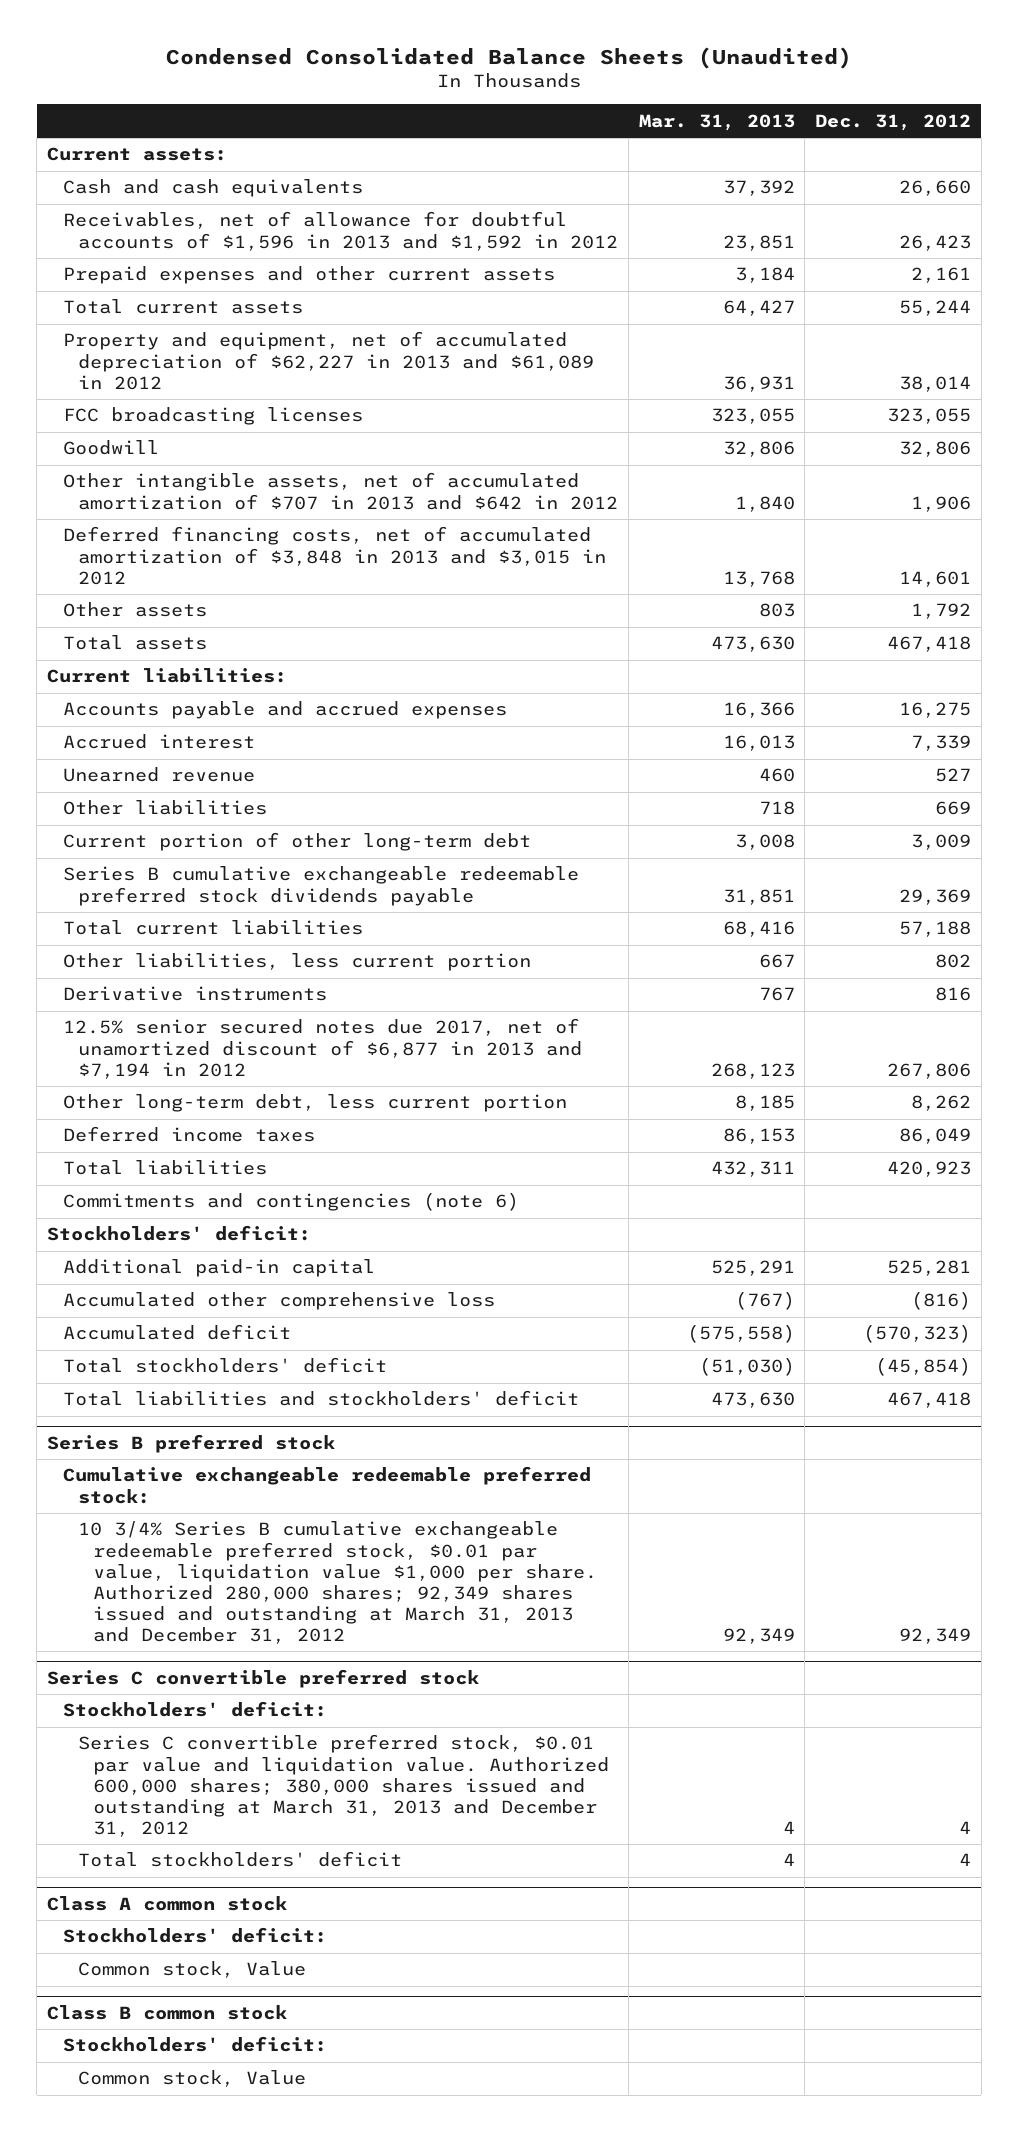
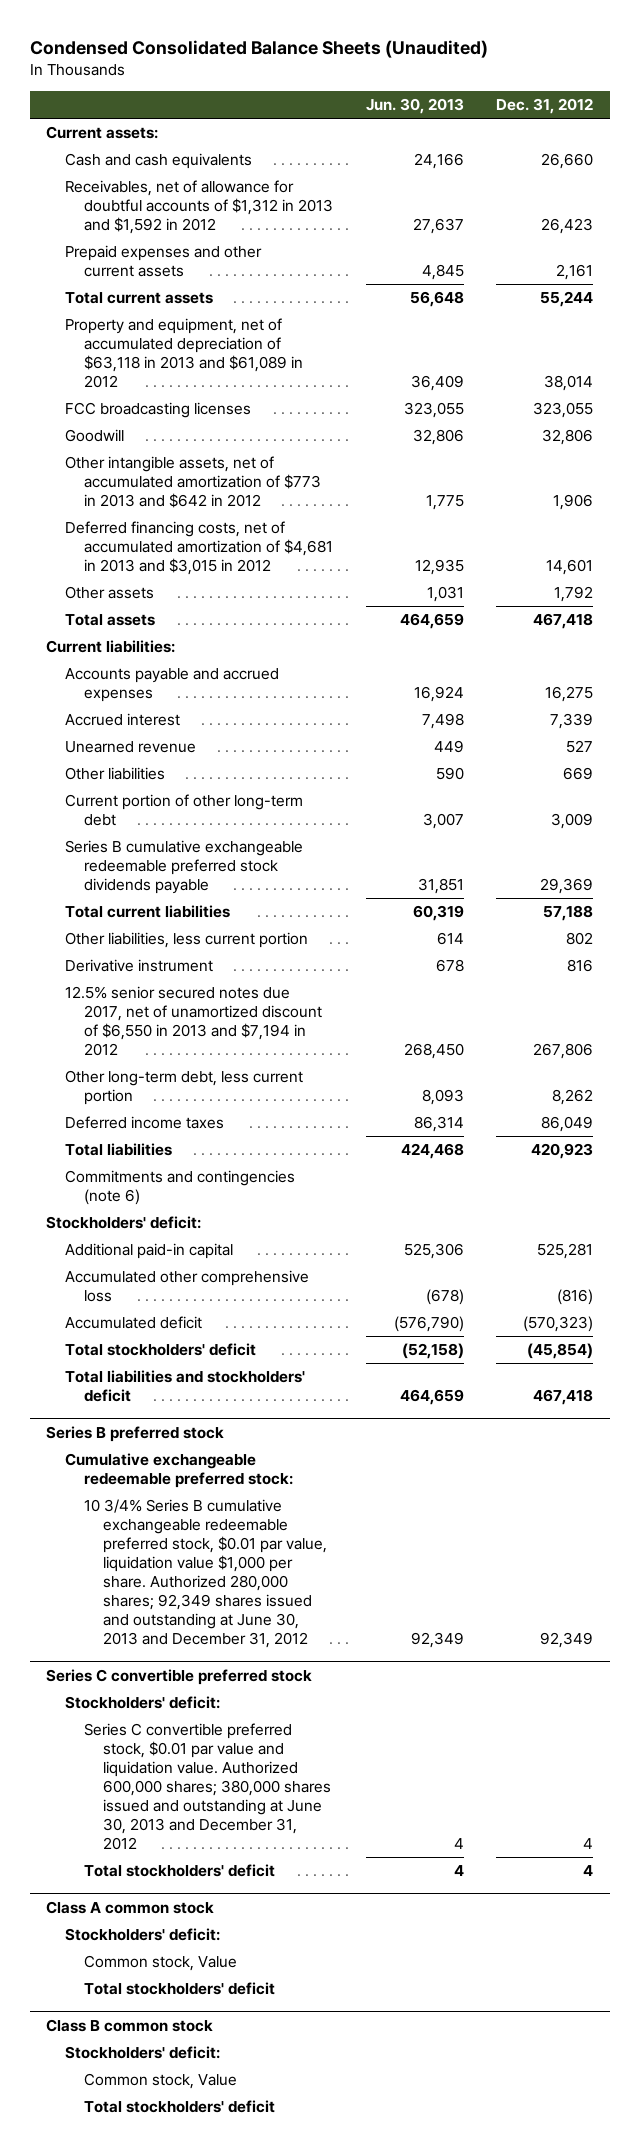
[638,113,795,131] Mar. 31, 2013 -> none
none -> [365,98,464,115] Jun. 30, 2013
[62,211,618,251] Receivables, net of allowance for doubtful accounts of $1,596 in 2013 and $1,592 in 2012 -> [65,180,334,235] Receivables, net of allowance for doubtful accounts of $1,312 in 2013 and $1,592 in 2012
[62,331,594,390] Property and equipment, net of accumulated depreciation of $62,227 in 2013 and $61,089 in 2012 -> [65,318,304,389] Property and equipment, net of accumulated depreciation of $63,118 in 2013 and $61,089 in 2012
[62,472,618,510] Other intangible assets, net of accumulated amortization of $707 in 2013 and $642 in 2012 -> [65,456,322,509] Other intangible assets, net of accumulated amortization of $773 in 2013 and $642 in 2012
[62,526,606,585] Deferred financing costs, net of accumulated amortization of $3,848 in 2013 and $3,015 in 2012 -> [65,521,334,576] Deferred financing costs, net of accumulated amortization of $4,681 in 2013 and $3,015 in 2012
[62,986,327,1002] Derivative instruments -> [65,959,214,973] Derivative instrument
[62,1018,582,1079] 12.5% senior secured notes due 2017, net of unamortized discount of $6,877 in 2013 and $7,194 in 2012 -> [65,986,323,1057] 12.5% senior secured notes due 2017, net of unamortized discount of $6,550 in 2013 and $7,194 in 2012
[77,1521,598,1644] 10 3/4% Series B cumulative exchangeable redeemable preferred stock, $0.01 par value, liquidation value $1,000 per share. Authorized 280,000 shares; 92,349 shares issued and outstanding at March 31, 2013 and December 31, 2012 -> [84,1499,328,1649] 10 3/4% Series B cumulative exchangeable redeemable preferred stock, $0.01 par value, liquidation value $1,000 per share. Authorized 280,000 shares; 92,349 shares issued and outstanding at June 30, 2013 and December 31, 2012
[77,1734,610,1837] Series C convertible preferred stock, $0.01 par value and liquidation value. Authorized 600,000 shares; 380,000 shares issued and outstanding at March 31, 2013 and December 31, 2012 -> [84,1723,332,1851] Series C convertible preferred stock, $0.01 par value and liquidation value. Authorized 600,000 shares; 380,000 shares issued and outstanding at June 30, 2013 and December 31, 2012
none -> [84,1982,276,1996] Total stockholders' deficit
none -> [84,2100,276,2114] Total stockholders' deficit

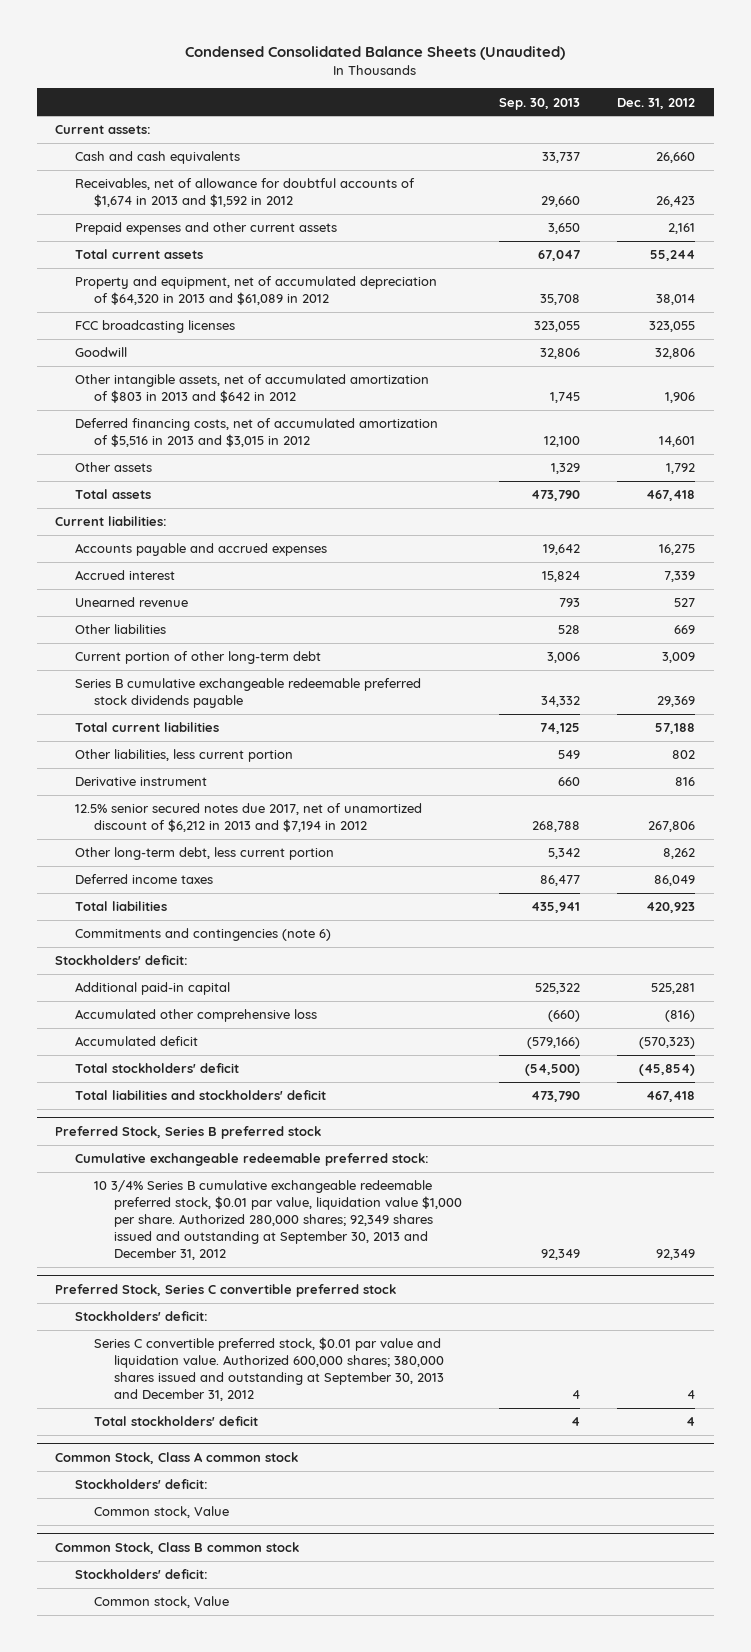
[365,98,464,115] Jun. 30, 2013 -> none
none -> [498,97,580,110] Sep. 30, 2013
[65,180,334,235] Receivables, net of allowance for doubtful accounts of $1,312 in 2013 and $1,592 in 2012 -> [74,178,415,208] Receivables, net of allowance for doubtful accounts of $1,674 in 2013 and $1,592 in 2012
[65,318,304,389] Property and equipment, net of accumulated depreciation of $63,118 in 2013 and $61,089 in 2012 -> [74,276,437,306] Property and equipment, net of accumulated depreciation of $64,320 in 2013 and $61,089 in 2012
[65,456,322,509] Other intangible assets, net of accumulated amortization of $773 in 2013 and $642 in 2012 -> [74,374,429,404] Other intangible assets, net of accumulated amortization of $803 in 2013 and $642 in 2012
[65,521,334,576] Deferred financing costs, net of accumulated amortization of $4,681 in 2013 and $3,015 in 2012 -> [74,418,438,448] Deferred financing costs, net of accumulated amortization of $5,516 in 2013 and $3,015 in 2012
[65,986,323,1057] 12.5% senior secured notes due 2017, net of unamortized discount of $6,550 in 2013 and $7,194 in 2012 -> [74,803,422,833] 12.5% senior secured notes due 2017, net of unamortized discount of $6,212 in 2013 and $7,194 in 2012
[45,1425,224,1442] Series B preferred stock -> [55,1125,322,1139] Preferred Stock, Series B preferred stock
[84,1499,328,1649] 10 3/4% Series B cumulative exchangeable redeemable preferred stock, $0.01 par value, liquidation value $1,000 per share. Authorized 280,000 shares; 92,349 shares issued and outstanding at June 30, 2013 and December 31, 2012 -> [94,1180,462,1261] 10 3/4% Series B cumulative exchangeable redeemable preferred stock, $0.01 par value, liquidation value $1,000 per share. Authorized 280,000 shares; 92,349 shares issued and outstanding at September 30, 2013 and December 31, 2012
[45,1668,312,1685] Series C convertible preferred stock -> [55,1283,397,1297] Preferred Stock, Series C convertible preferred stock
[84,1723,332,1851] Series C convertible preferred stock, $0.01 par value and liquidation value. Authorized 600,000 shares; 380,000 shares issued and outstanding at June 30, 2013 and December 31, 2012 -> [94,1337,444,1402] Series C convertible preferred stock, $0.01 par value and liquidation value. Authorized 600,000 shares; 380,000 shares issued and outstanding at September 30, 2013 and December 31, 2012
[45,1900,214,1914] Class A common stock -> [55,1451,299,1464] Common Stock, Class A common stock
[84,1982,276,1996] Total stockholders' deficit -> none
[45,2018,213,2032] Class B common stock -> [55,1541,300,1554] Common Stock, Class B common stock
[84,2100,276,2114] Total stockholders' deficit -> none

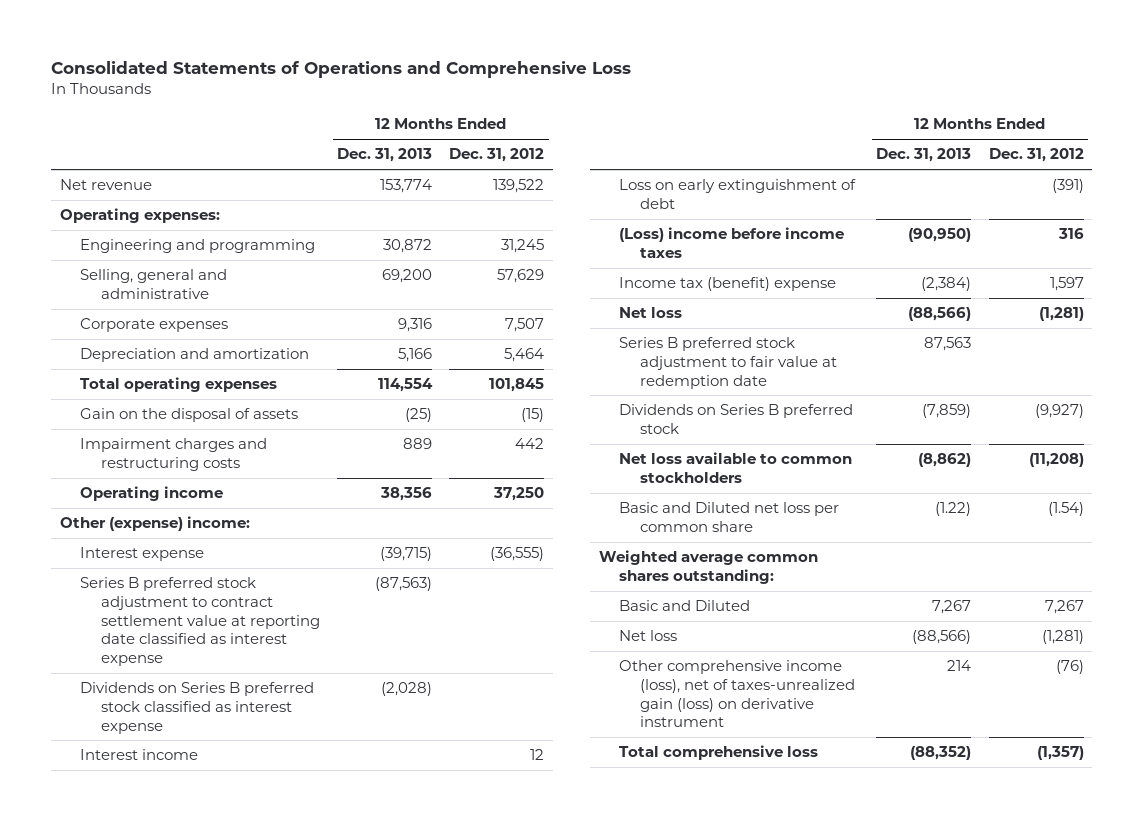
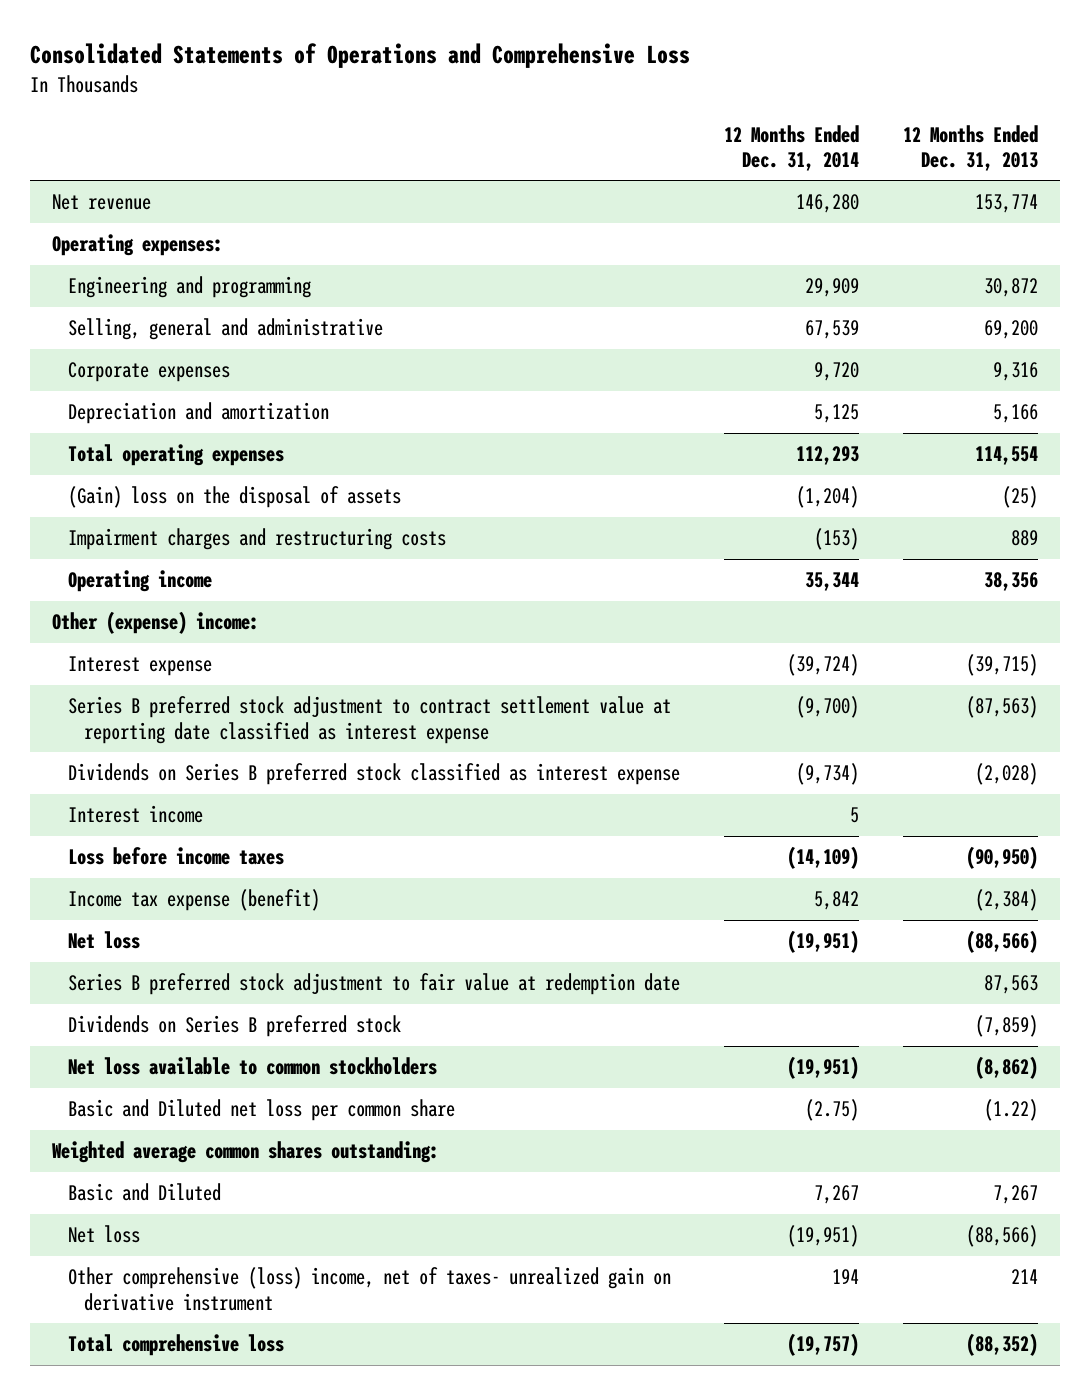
[449,148,545,163] Dec. 31, 2012 -> none
none -> [724,124,860,171] 12 Months Ended Dec. 31, 2014
[80,408,299,423] Gain on the disposal of assets -> [68,486,402,509] (Gain) loss on the disposal of assets
[619,179,857,209] Loss on early extinguishment of debt -> none
[619,227,845,258] (Loss) income before income taxes -> [68,847,285,866] Loss before income taxes
[619,277,837,292] Income tax (benefit) expense -> [68,889,321,912] Income tax expense (benefit)
[619,660,856,728] Other comprehensive income (loss), net of taxes-unrealized gain (loss) on derivative instrument -> [68,1267,672,1311] Other comprehensive (loss) income, net of taxes- unrealized gain on derivative instrument

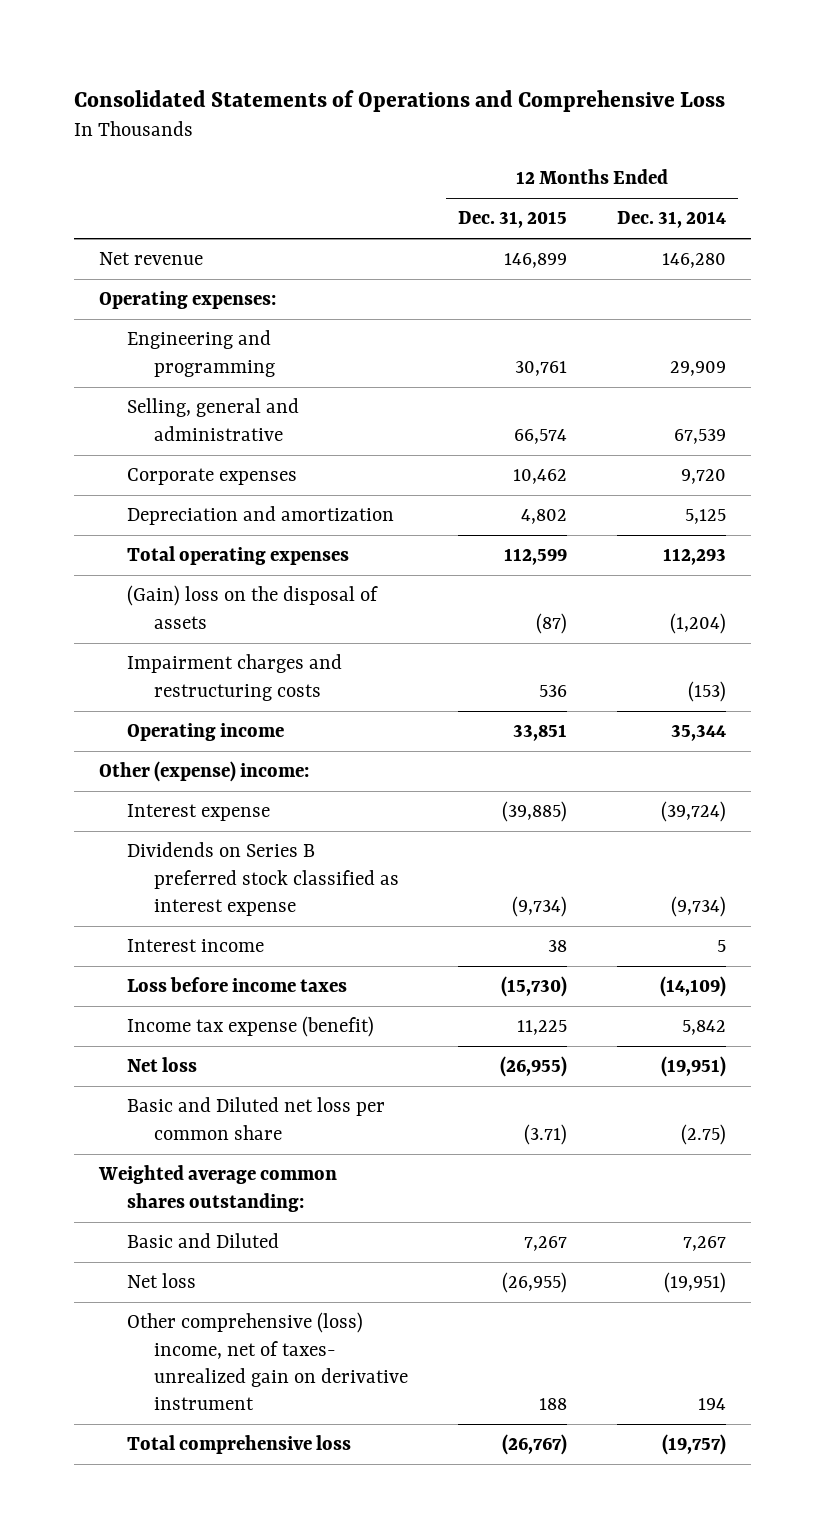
[903,124,1039,171] 12 Months Ended Dec. 31, 2013 -> none
none -> [458,211,568,229] Dec. 31, 2015
[68,696,672,744] Series B preferred stock adjustment to contract settlement value at reporting date classified as interest expense -> none
[68,973,681,996] Series B preferred stock adjustment to fair value at redemption date -> none
[68,1015,402,1038] Dividends on Series B preferred stock -> none
[68,1057,438,1076] Net loss available to common stockholders -> none

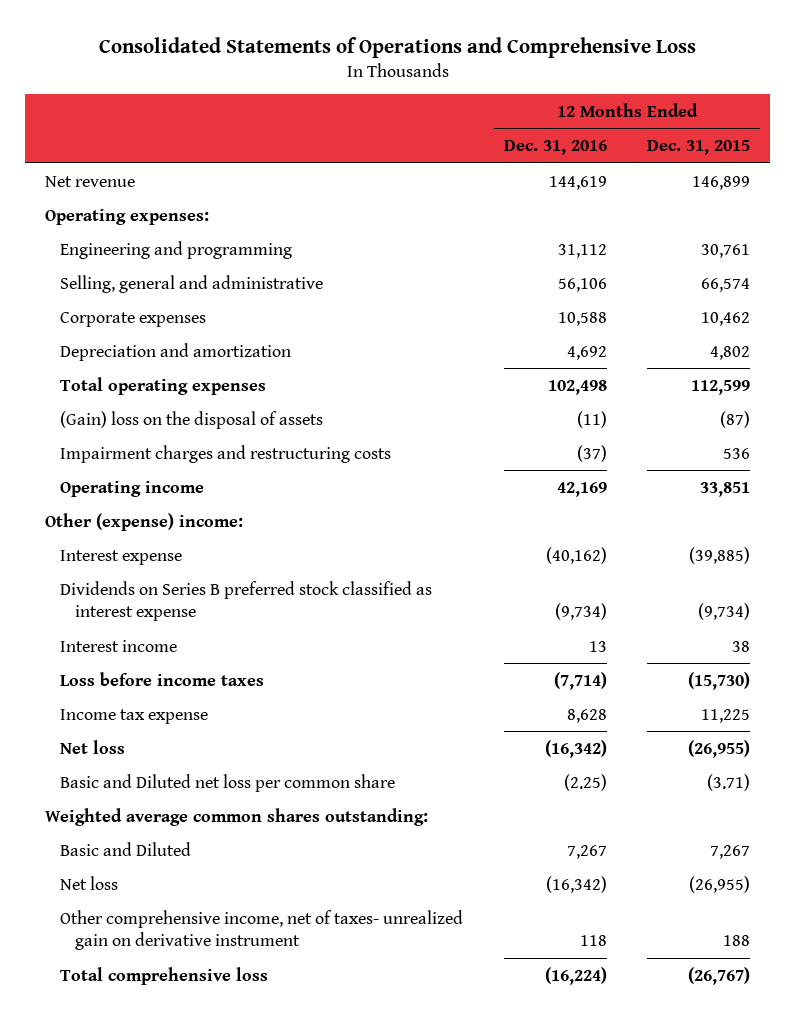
[616,211,726,229] Dec. 31, 2014 -> none
none -> [503,140,607,156] Dec. 31, 2016
[126,1016,374,1038] Income tax expense (benefit) -> [60,708,209,724] Income tax expense
[126,1312,409,1411] Other comprehensive (loss) income, net of taxes- unrealized gain on derivative instrument -> [60,909,464,951] Other comprehensive income, net of taxes- unrealized gain on derivative instrument

